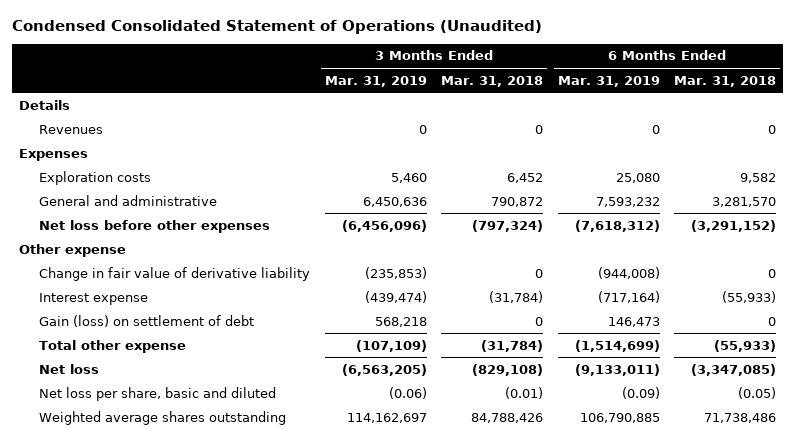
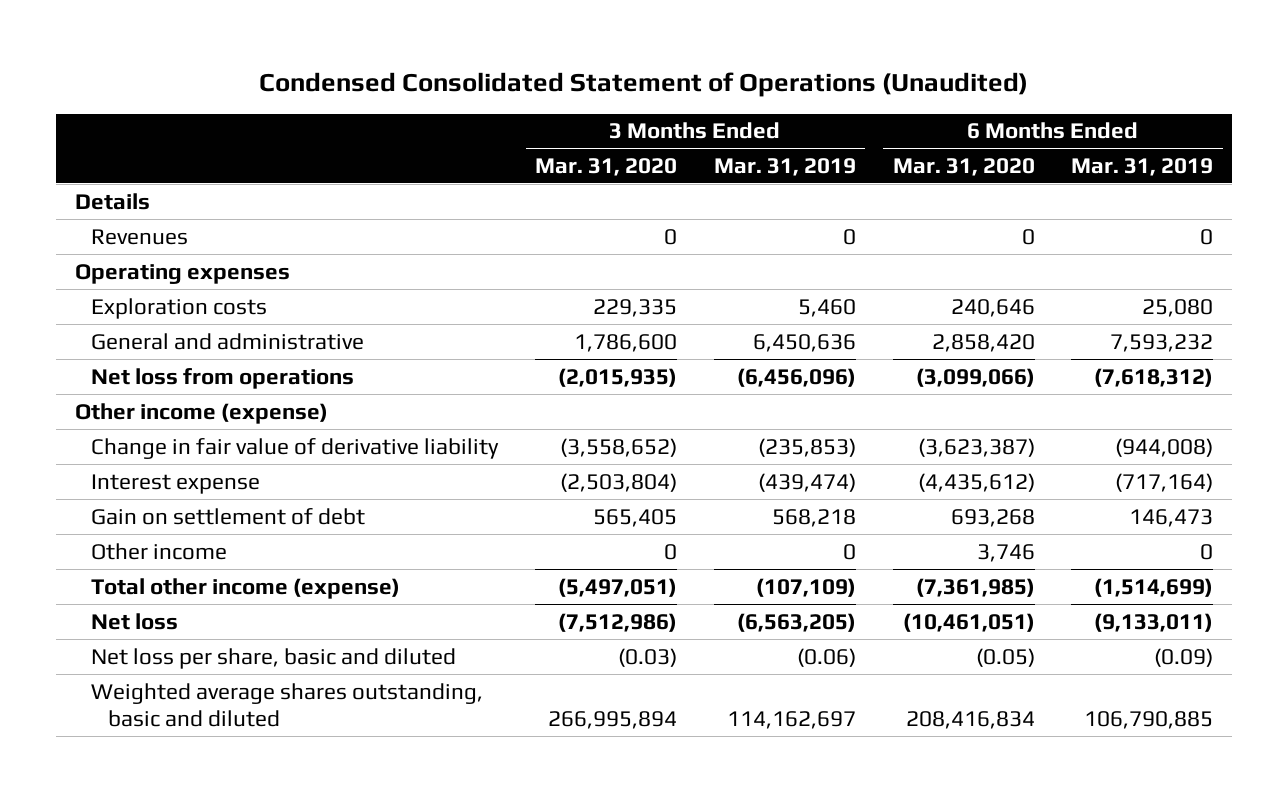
[441,75,544,87] Mar. 31, 2018 -> none
[673,75,776,87] Mar. 31, 2018 -> none
none -> [535,157,678,176] Mar. 31, 2020
none -> [892,157,1035,176] Mar. 31, 2020
[19,148,89,161] Expenses -> [74,263,290,284] Operating expenses
[39,219,271,233] Net loss before other expenses -> [91,367,355,389] Net loss from operations
[19,243,127,257] Other expense -> [74,402,328,424] Other income (expense)
[39,314,255,327] Gain (loss) on settlement of debt -> [91,507,366,525] Gain on settlement of debt
none -> [91,542,228,560] Other income
[39,339,187,353] Total other expense -> [91,577,401,599] Total other income (expense)
[39,410,287,425] Weighted average shares outstanding -> [91,682,484,728] Weighted average shares outstanding, basic and diluted

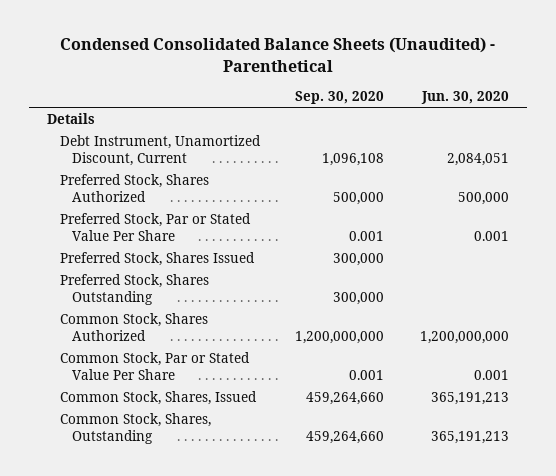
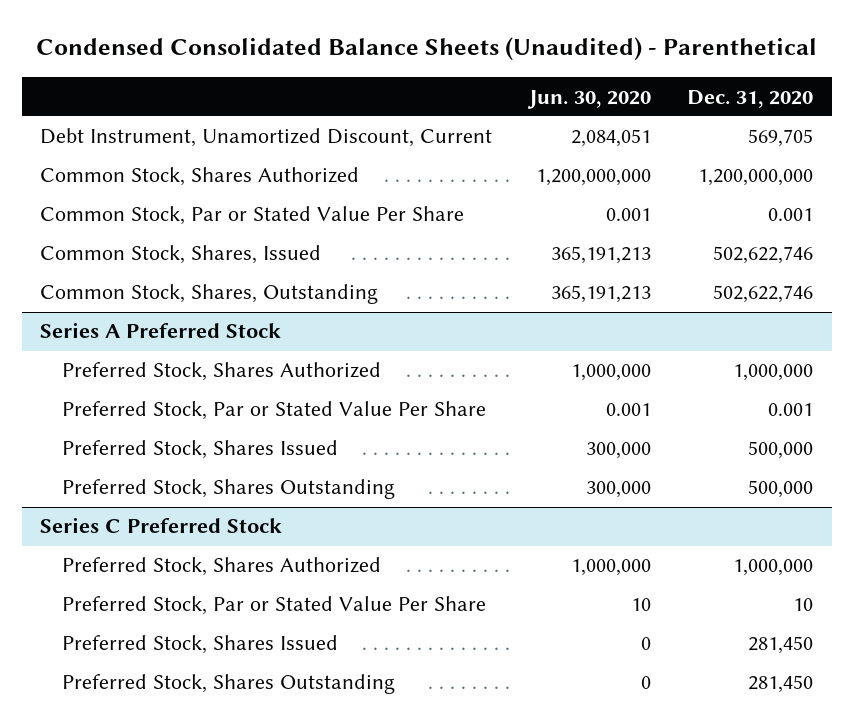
[295,91,385,105] Sep. 30, 2020 -> none
none -> [687,89,814,108] Dec. 31, 2020
[46,112,95,124] Details -> none
[59,173,209,203] Preferred Stock, Shares Authorized -> none
[59,212,251,242] Preferred Stock, Par or Stated Value Per Share -> none
[59,251,255,266] Preferred Stock, Shares Issued -> none
[59,273,209,306] Preferred Stock, Shares Outstanding -> none
none -> [39,322,281,339] Series A Preferred Stock
none -> [61,362,381,382] Preferred Stock, Shares Authorized
none -> [61,401,486,421] Preferred Stock, Par or Stated Value Per Share
none -> [61,440,338,460] Preferred Stock, Shares Issued
none -> [61,479,395,500] Preferred Stock, Shares Outstanding
none -> [39,517,282,534] Series C Preferred Stock
none -> [61,557,381,577] Preferred Stock, Shares Authorized
none -> [61,596,486,616] Preferred Stock, Par or Stated Value Per Share
none -> [61,635,338,655] Preferred Stock, Shares Issued
none -> [61,674,395,695] Preferred Stock, Shares Outstanding

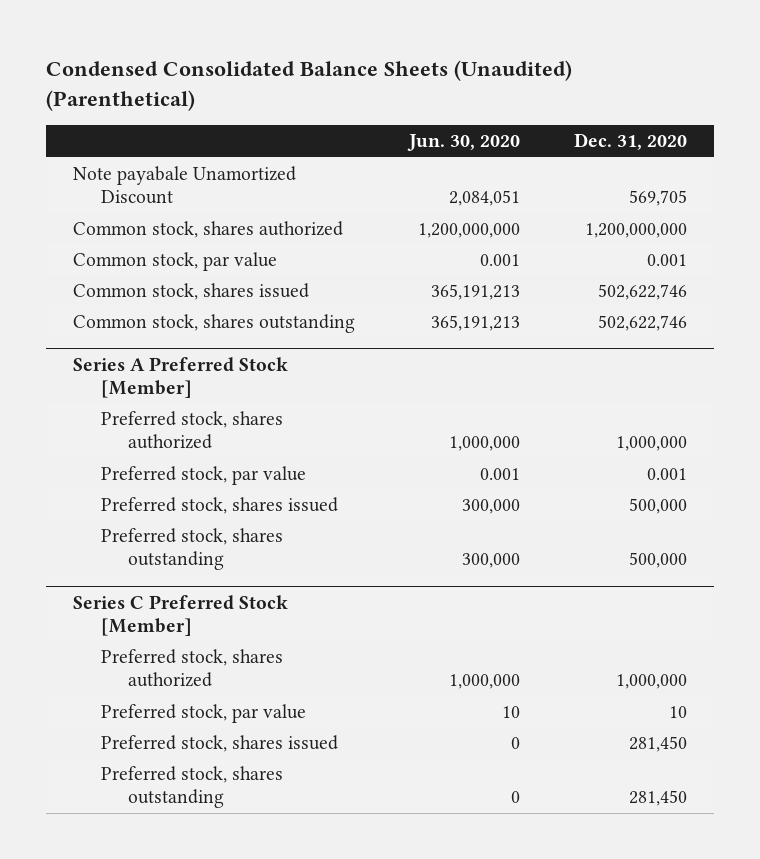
[35,37,817,62] Condensed Consolidated Balance Sheets (Unaudited) - Parenthetical -> [45,59,572,111] Condensed Consolidated Balance Sheets (Unaudited) (Parenthetical)
[39,128,492,148] Debt Instrument, Unamortized Discount, Current -> [72,165,296,205] Note payabale Unamortized Discount
[39,167,359,187] Common Stock, Shares Authorized -> [72,220,343,238] Common stock, shares authorized
[39,206,464,226] Common Stock, Par or Stated Value Per Share -> [72,251,277,271] Common stock, par value
[39,245,321,265] Common Stock, Shares, Issued -> [72,282,309,300] Common stock, shares issued
[39,284,378,305] Common Stock, Shares, Outstanding -> [72,313,355,333] Common stock, shares outstanding
[39,322,281,339] Series A Preferred Stock -> [72,356,288,398] Series A Preferred Stock [Member]
[61,362,381,382] Preferred Stock, Shares Authorized -> [100,410,283,450] Preferred stock, shares authorized
[61,401,486,421] Preferred Stock, Par or Stated Value Per Share -> [100,465,306,485] Preferred stock, par value
[61,440,338,460] Preferred Stock, Shares Issued -> [100,496,338,514] Preferred stock, shares issued
[61,479,395,500] Preferred Stock, Shares Outstanding -> [100,527,283,571] Preferred stock, shares outstanding
[39,517,282,534] Series C Preferred Stock -> [72,594,288,636] Series C Preferred Stock [Member]
[61,557,381,577] Preferred Stock, Shares Authorized -> [100,648,283,688] Preferred stock, shares authorized
[61,596,486,616] Preferred Stock, Par or Stated Value Per Share -> [100,703,306,723] Preferred stock, par value
[61,635,338,655] Preferred Stock, Shares Issued -> [100,734,338,752] Preferred stock, shares issued
[61,674,395,695] Preferred Stock, Shares Outstanding -> [100,765,283,809] Preferred stock, shares outstanding

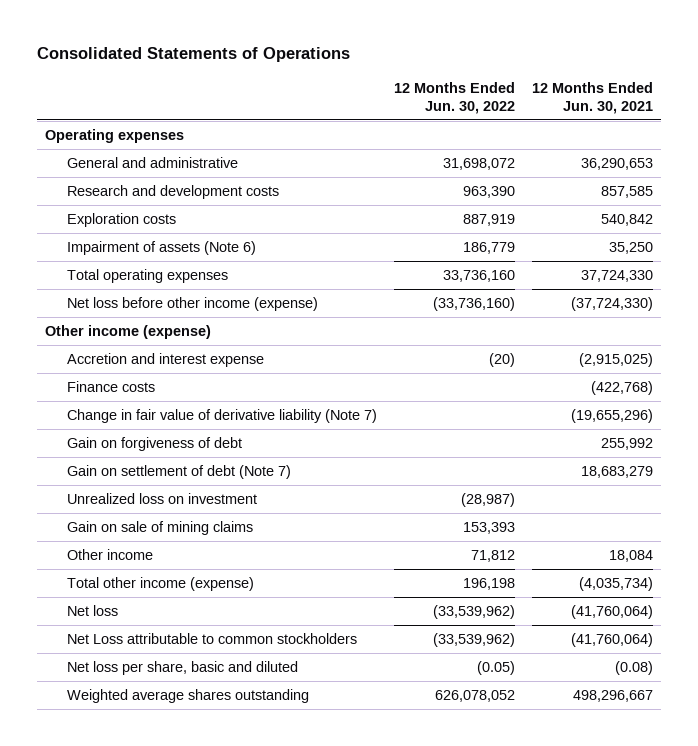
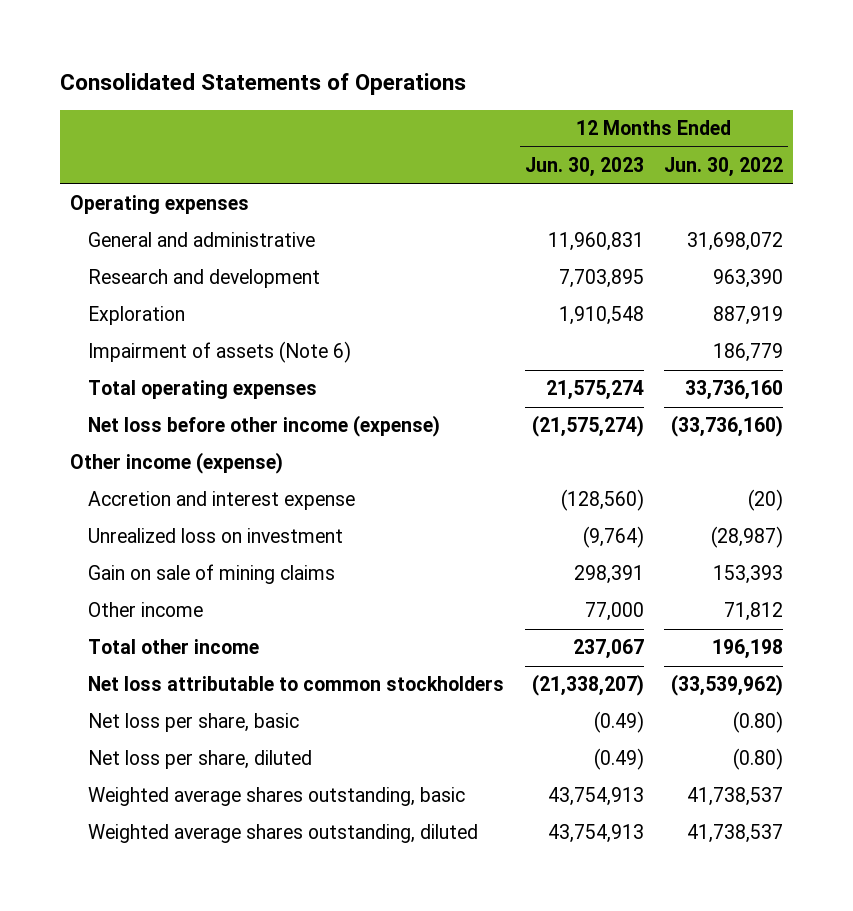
[531,81,653,114] 12 Months Ended Jun. 30, 2021 -> none
none -> [524,157,644,178] Jun. 30, 2023
[66,185,279,200] Research and development costs -> [88,269,321,289] Research and development
[66,213,176,228] Exploration costs -> [88,306,186,326] Exploration
[66,381,155,393] Finance costs -> none
[66,409,377,424] Change in fair value of derivative liability (Note 7) -> none
[66,437,242,452] Gain on forgiveness of debt -> none
[66,465,291,480] Gain on settlement of debt (Note 7) -> none
[66,605,118,617] Net loss -> none
[66,577,254,592] Total other income (expense) -> [88,639,260,655] Total other income
[66,633,357,645] Net Loss attributable to common stockholders -> [88,676,505,692] Net loss attributable to common stockholders
[66,661,298,676] Net loss per share, basic and diluted -> [88,713,300,733] Net loss per share, basic
[476,661,515,676] (0.05) -> [733,711,784,734] (0.80)
none -> [88,750,313,770] Net loss per share, diluted
[66,689,309,704] Weighted average shares outstanding -> [88,787,466,807] Weighted average shares outstanding, basic
[434,690,515,703] 626,078,052 -> [687,787,784,807] 41,738,537
none -> [88,824,479,844] Weighted average shares outstanding, diluted

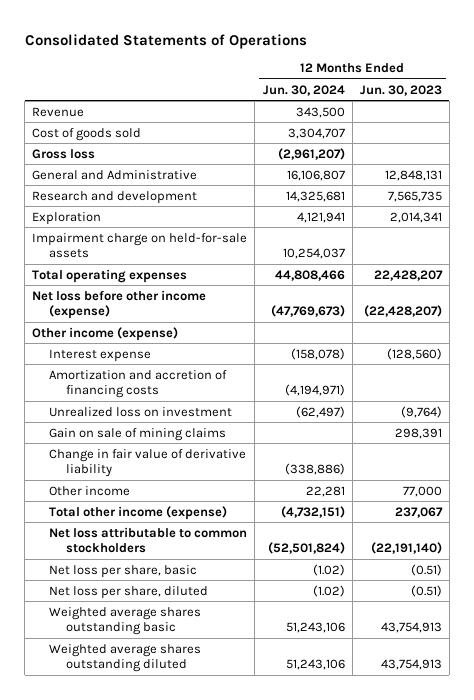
[664,157,784,178] Jun. 30, 2022 -> none
none -> [262,84,345,96] Jun. 30, 2024
[69,195,249,215] Operating expenses -> none
[88,341,352,364] Impairment of assets (Note 6) -> none
none -> [32,106,85,117] Revenue
none -> [32,127,142,141] Cost of goods sold
none -> [32,148,96,159] Gross loss
[88,232,316,248] General and administrative -> [32,169,198,180] General and Administrative
[547,232,644,252] 11,960,831 -> [384,169,442,181] 12,848,131
[558,269,644,289] 7,703,895 -> [387,190,442,202] 7,565,735
[558,306,644,326] 1,910,548 -> [389,211,442,223] 2,014,341
none -> [32,232,248,259] Impairment charge on held-for-sale assets
[545,380,644,401] 21,575,274 -> [373,269,443,281] 22,428,207
[531,415,644,438] (21,575,274) -> [363,305,442,318] (22,428,207)
[88,491,356,511] Accretion and interest expense -> [49,348,152,362] Interest expense
none -> [49,369,228,399] Amortization and accretion of financing costs
none -> [49,448,247,478] Change in fair value of derivative liability
[88,639,260,655] Total other income -> [49,505,228,520] Total other income (expense)
[531,674,644,697] (21,338,207) -> [370,542,442,555] (22,191,140)
[593,711,644,734] (0.49) -> [410,563,442,576] (0.51)
[593,748,644,771] (0.49) -> [410,584,442,597] (0.51)
[88,787,466,807] Weighted average shares outstanding, basic -> [49,606,202,636] Weighted average shares outstanding basic
[88,824,479,844] Weighted average shares outstanding, diluted -> [49,643,202,673] Weighted average shares outstanding diluted

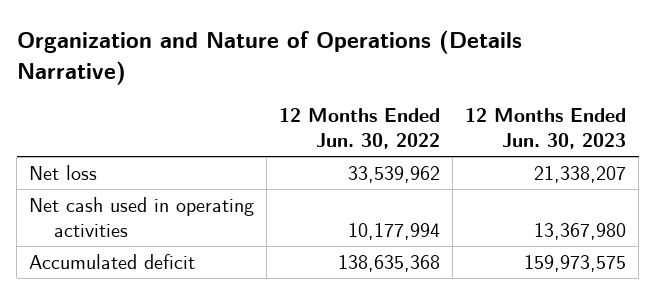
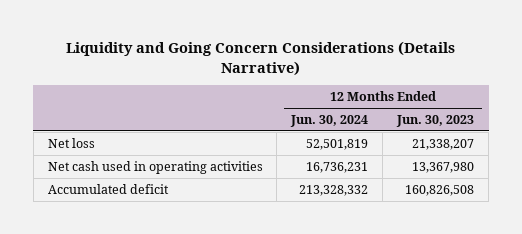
[16,29,522,86] Organization and Nature of Operations (Details Narrative) -> [65,40,455,76] Liquidity and Going Concern Considerations (Details Narrative)
[279,108,441,150] 12 Months Ended Jun. 30, 2022 -> none
none -> [290,114,369,127] Jun. 30, 2024
[524,255,627,273] 159,973,575 -> [405,184,475,196] 160,826,508

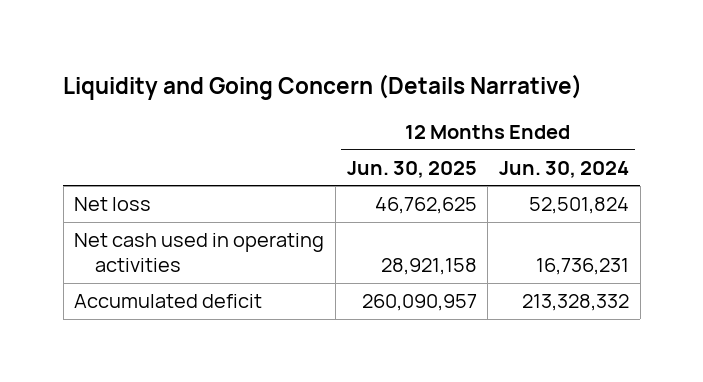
[65,40,455,76] Liquidity and Going Concern Considerations (Details Narrative) -> [63,73,583,100] Liquidity and Going Concern (Details Narrative)
[396,114,475,127] Jun. 30, 2023 -> none
none -> [346,160,477,178] Jun. 30, 2025
[306,138,369,150] 52,501,819 -> [529,197,630,215] 52,501,824

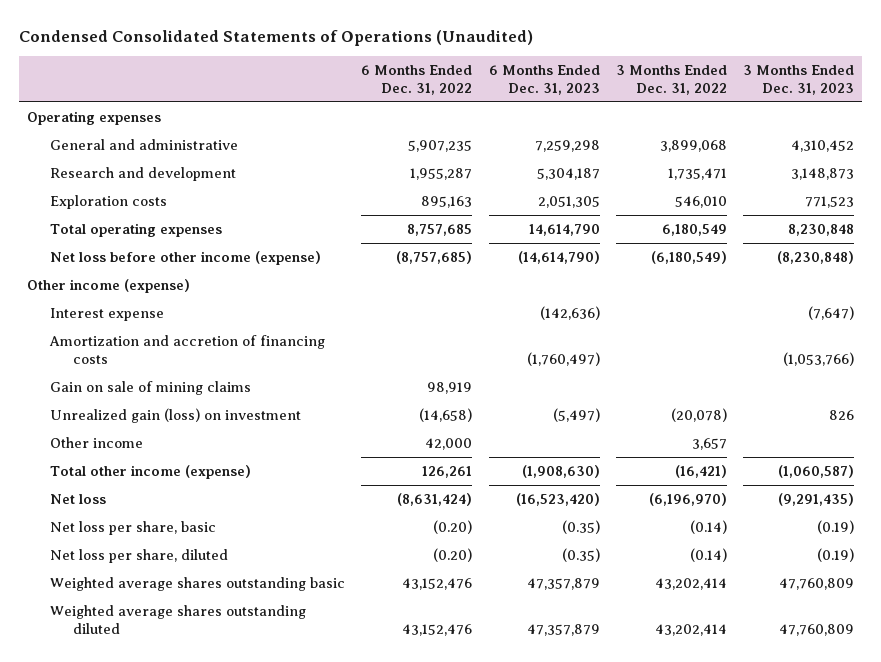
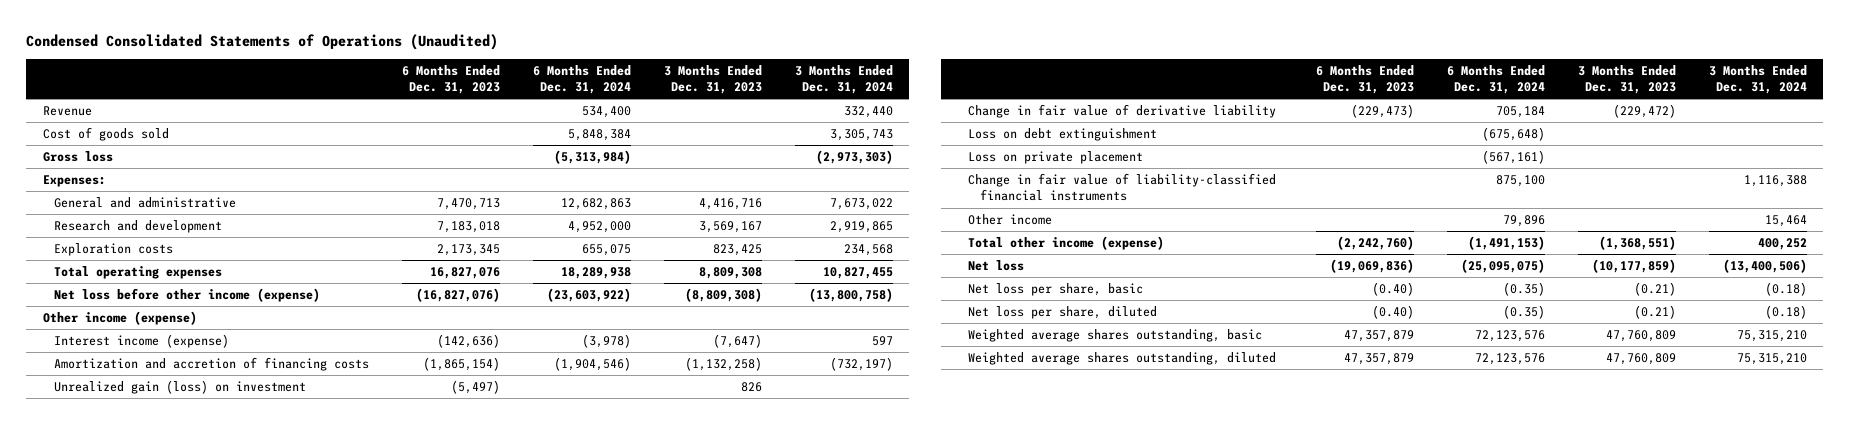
[361,65,473,95] 6 Months Ended Dec. 31, 2022 -> none
[615,65,727,95] 3 Months Ended Dec. 31, 2022 -> none
none -> [532,64,631,94] 6 Months Ended Dec. 31, 2024
none -> [794,64,893,94] 3 Months Ended Dec. 31, 2024
none -> [42,106,92,117] Revenue
none -> [42,127,169,142] Cost of goods sold
none -> [42,151,113,163] Gross loss
[27,110,162,125] Operating expenses -> [42,175,106,188] Expenses:
[534,139,600,152] 7,259,298 -> [436,198,500,211] 7,470,713
[790,139,854,152] 4,310,452 -> [698,198,762,211] 4,416,716
[536,167,600,180] 5,304,187 -> [436,221,500,234] 7,183,018
[790,167,854,180] 3,148,873 -> [698,221,762,234] 3,569,167
[537,195,600,208] 2,051,305 -> [436,244,500,257] 2,173,345
[804,195,854,208] 771,523 -> [712,244,762,257] 823,425
[528,223,600,236] 14,614,790 -> [429,267,500,280] 16,827,076
[787,223,854,236] 8,230,848 -> [698,267,762,280] 8,809,308
[517,250,600,264] (14,614,790) -> [415,288,500,303] (16,827,076)
[776,250,854,264] (8,230,848) -> [684,288,762,303] (8,809,308)
[50,380,252,395] Gain on sale of mining claims -> none
[50,307,165,321] Interest expense -> [54,334,230,349] Interest income (expense)
[526,351,600,366] (1,760,497) -> [422,357,500,372] (1,865,154)
[782,351,854,366] (1,053,766) -> [684,357,762,372] (1,132,258)
none -> [968,104,1277,119] Change in fair value of derivative liability
none -> [968,128,1158,142] Loss on debt extinguishment
none -> [968,151,1144,165] Loss on private placement
none -> [968,173,1277,202] Change in fair value of liability-classified financial instruments
[521,464,600,478] (1,908,630) -> [1337,236,1415,251] (2,242,760)
[777,464,854,478] (1,060,587) -> [1598,236,1676,251] (1,368,551)
[515,492,600,506] (16,523,420) -> [1330,259,1415,274] (19,069,836)
[777,492,854,506] (9,291,435) -> [1591,259,1676,274] (10,177,859)
[561,519,600,534] (0.35) -> [1372,282,1415,297] (0.40)
[816,519,854,534] (0.19) -> [1633,282,1676,297] (0.21)
[561,547,600,562] (0.35) -> [1372,305,1415,320] (0.40)
[816,547,854,562] (0.19) -> [1633,305,1676,320] (0.21)
[50,576,346,591] Weighted average shares outstanding basic -> [968,329,1263,343] Weighted average shares outstanding, basic
[50,604,307,634] Weighted average shares outstanding diluted -> [968,352,1277,366] Weighted average shares outstanding, diluted

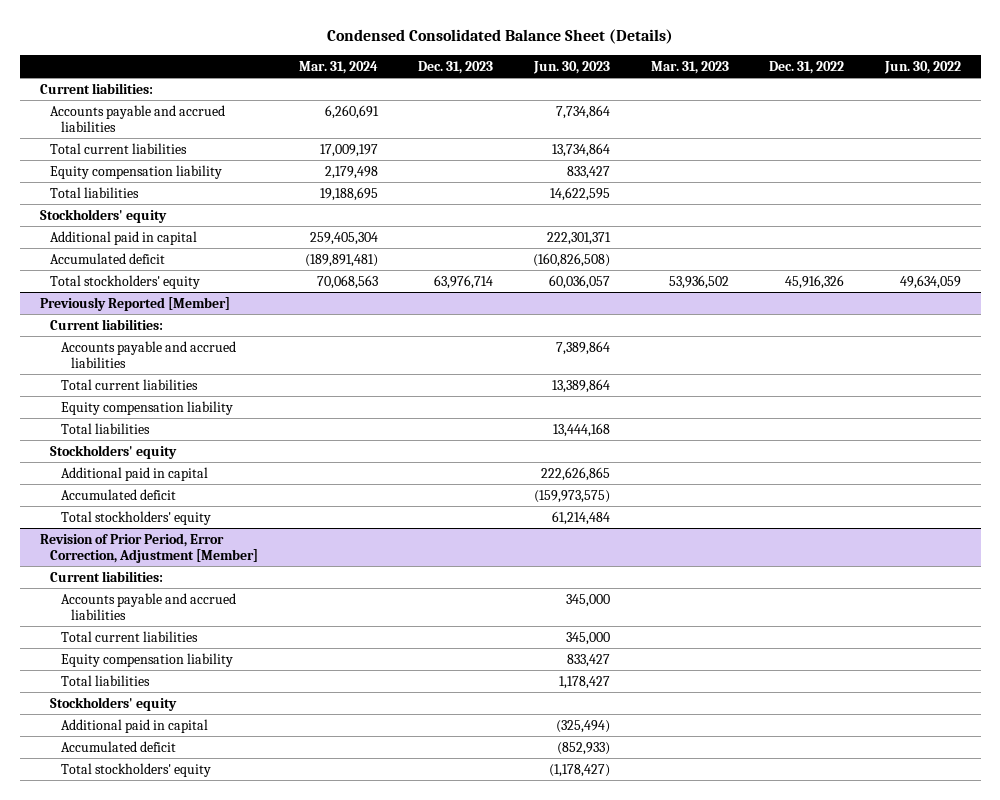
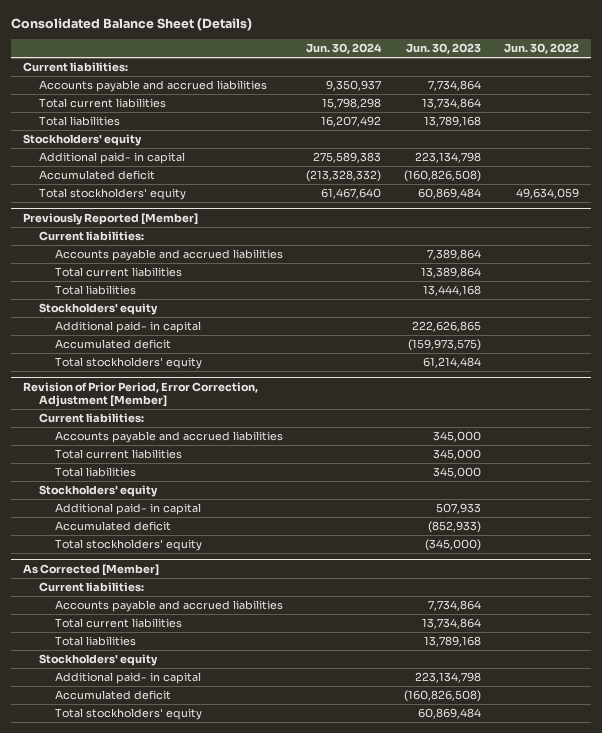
[327,29,674,45] Condensed Consolidated Balance Sheet (Details) -> [11,18,253,32] Consolidated Balance Sheet (Details)
[298,61,378,75] Mar. 31, 2024 -> none
[418,61,494,75] Dec. 31, 2023 -> none
[650,61,729,75] Mar. 31, 2023 -> none
[769,61,845,75] Dec. 31, 2022 -> none
none -> [306,43,383,55] Jun. 30, 2024
[50,164,223,179] Equity compensation liability -> none
[550,186,611,201] 14,622,595 -> [424,115,482,127] 13,789,168
[50,230,198,245] Additional paid in capital -> [38,151,185,164] Additional paid- in capital
[547,231,612,245] 222,301,371 -> [415,151,482,163] 223,134,798
[549,274,611,289] 60,036,057 -> [418,187,482,199] 60,869,484
[60,400,233,415] Equity compensation liability -> none
[60,466,208,481] Additional paid in capital -> [55,320,202,333] Additional paid- in capital
[60,652,233,667] Equity compensation liability -> none
[559,675,611,689] 1,178,427 -> [433,466,482,478] 345,000
[60,718,208,733] Additional paid in capital -> [55,502,202,515] Additional paid- in capital
[556,719,611,733] (325,494) -> [436,502,482,514] 507,933
[549,763,611,777] (1,178,427) -> [425,538,482,551] (345,000)
none -> [22,563,159,576] As Corrected [Member]
none -> [38,581,144,592] Current liabilities:
none -> [55,599,284,612] Accounts payable and accrued liabilities
none -> [55,617,183,628] Total current liabilities
none -> [55,635,137,646] Total liabilities
none -> [38,653,158,666] Stockholders' equity
none -> [55,671,202,684] Additional paid- in capital
none -> [55,689,172,700] Accumulated deficit
none -> [55,707,203,720] Total stockholders' equity

